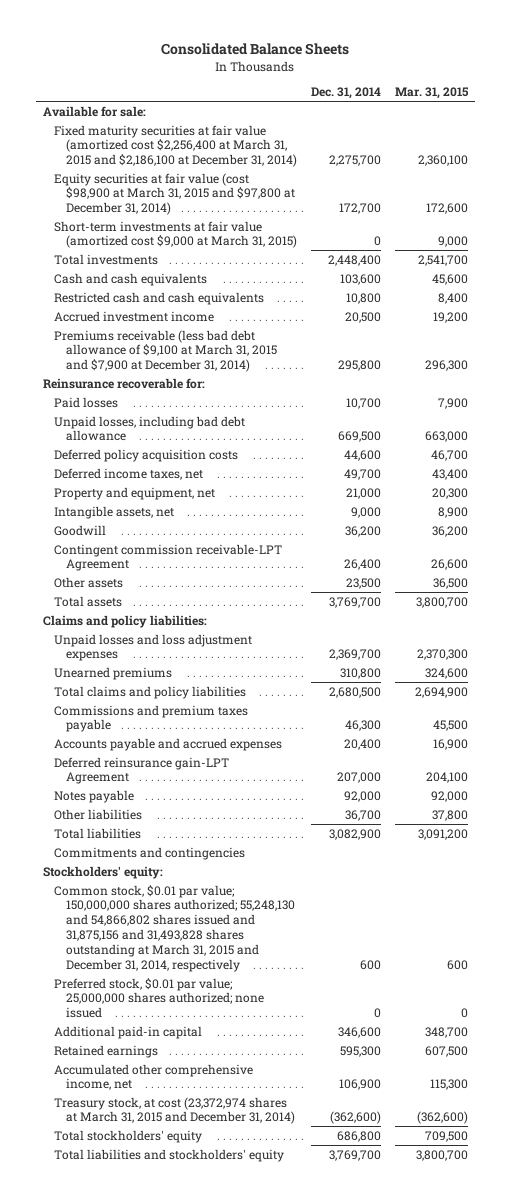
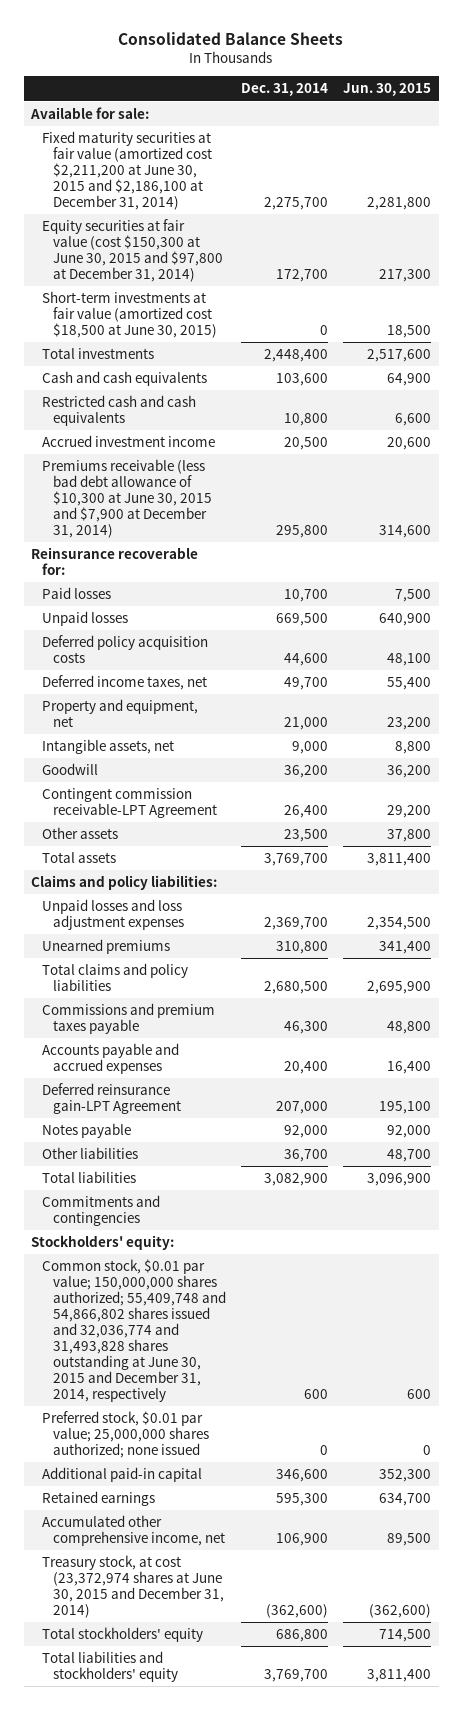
[394,87,469,100] Mar. 31, 2015 -> none
none -> [343,83,432,97] Jun. 30, 2015
[54,124,298,168] Fixed maturity securities at fair value (amortized cost $2,256,400 at March 31, 2015 and $2,186,100 at December 31, 2014) -> [41,131,212,211] Fixed maturity securities at fair value (amortized cost $2,211,200 at June 30, 2015 and $2,186,100 at December 31, 2014)
[54,172,296,216] Equity securities at fair value (cost $98,900 at March 31, 2015 and $97,800 at December 31, 2014) -> [41,219,223,283] Equity securities at fair value (cost $150,300 at June 30, 2015 and $97,800 at December 31, 2014)
[54,220,298,249] Short-term investments at fair value (amortized cost $9,000 at March 31, 2015) -> [41,291,217,339] Short-term investments at fair value (amortized cost $18,500 at June 30, 2015)
[54,329,278,373] Premiums receivable (less bad debt allowance of $9,100 at March 31, 2015 and $7,900 at December 31, 2014) -> [41,459,212,539] Premiums receivable (less bad debt allowance of $10,300 at June 30, 2015 and $7,900 at December 31, 2014)
[54,415,246,442] Unpaid losses, including bad debt allowance -> [41,611,128,627] Unpaid losses
[54,884,296,972] Common stock, $0.01 par value; 150,000,000 shares authorized; 55,248,130 and 54,866,802 shares issued and 31,875,156 and 31,493,828 shares outstanding at March 31, 2015 and December 31, 2014, respectively -> [41,1259,226,1403] Common stock, $0.01 par value; 150,000,000 shares authorized; 55,409,748 and 54,866,802 shares issued and 32,036,774 and 31,493,828 shares outstanding at June 30, 2015 and December 31, 2014, respectively
[54,1096,296,1125] Treasury stock, at cost (23,372,974 shares at March 31, 2015 and December 31, 2014) -> [41,1555,224,1619] Treasury stock, at cost (23,372,974 shares at June 30, 2015 and December 31, 2014)

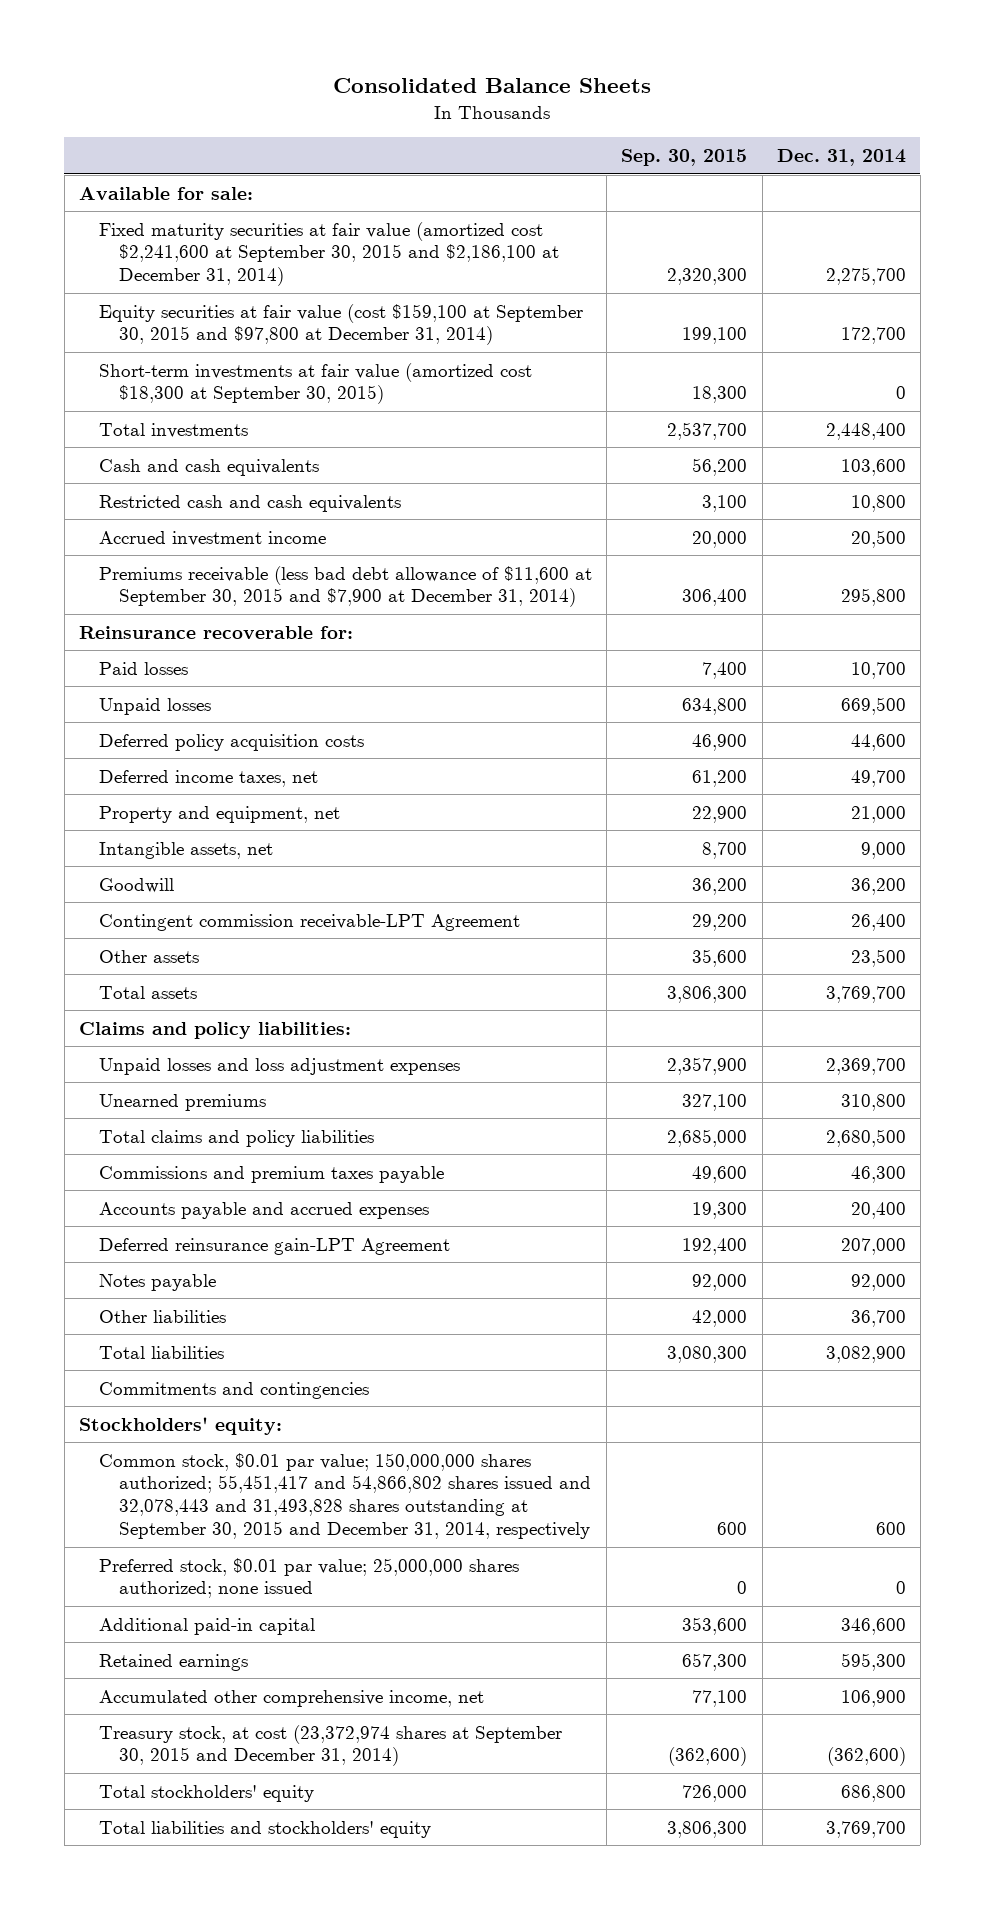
[343,83,432,97] Jun. 30, 2015 -> none
none -> [621,148,748,166] Sep. 30, 2015
[41,131,212,211] Fixed maturity securities at fair value (amortized cost $2,211,200 at June 30, 2015 and $2,186,100 at December 31, 2014) -> [99,221,560,287] Fixed maturity securities at fair value (amortized cost $2,241,600 at September 30, 2015 and $2,186,100 at December 31, 2014)
[41,219,223,283] Equity securities at fair value (cost $150,300 at June 30, 2015 and $97,800 at December 31, 2014) -> [99,303,584,346] Equity securities at fair value (cost $159,100 at September 30, 2015 and $97,800 at December 31, 2014)
[41,291,217,339] Short-term investments at fair value (amortized cost $18,500 at June 30, 2015) -> [99,362,533,405] Short-term investments at fair value (amortized cost $18,300 at September 30, 2015)
[41,459,212,539] Premiums receivable (less bad debt allowance of $10,300 at June 30, 2015 and $7,900 at December 31, 2014) -> [99,565,593,608] Premiums receivable (less bad debt allowance of $11,600 at September 30, 2015 and $7,900 at December 31, 2014)
[41,1259,226,1403] Common stock, $0.01 par value; 150,000,000 shares authorized; 55,409,748 and 54,866,802 shares issued and 32,036,774 and 31,493,828 shares outstanding at June 30, 2015 and December 31, 2014, respectively -> [99,1452,592,1540] Common stock, $0.01 par value; 150,000,000 shares authorized; 55,451,417 and 54,866,802 shares issued and 32,078,443 and 31,493,828 shares outstanding at September 30, 2015 and December 31, 2014, respectively
[41,1555,224,1619] Treasury stock, at cost (23,372,974 shares at June 30, 2015 and December 31, 2014) -> [99,1724,563,1767] Treasury stock, at cost (23,372,974 shares at September 30, 2015 and December 31, 2014)

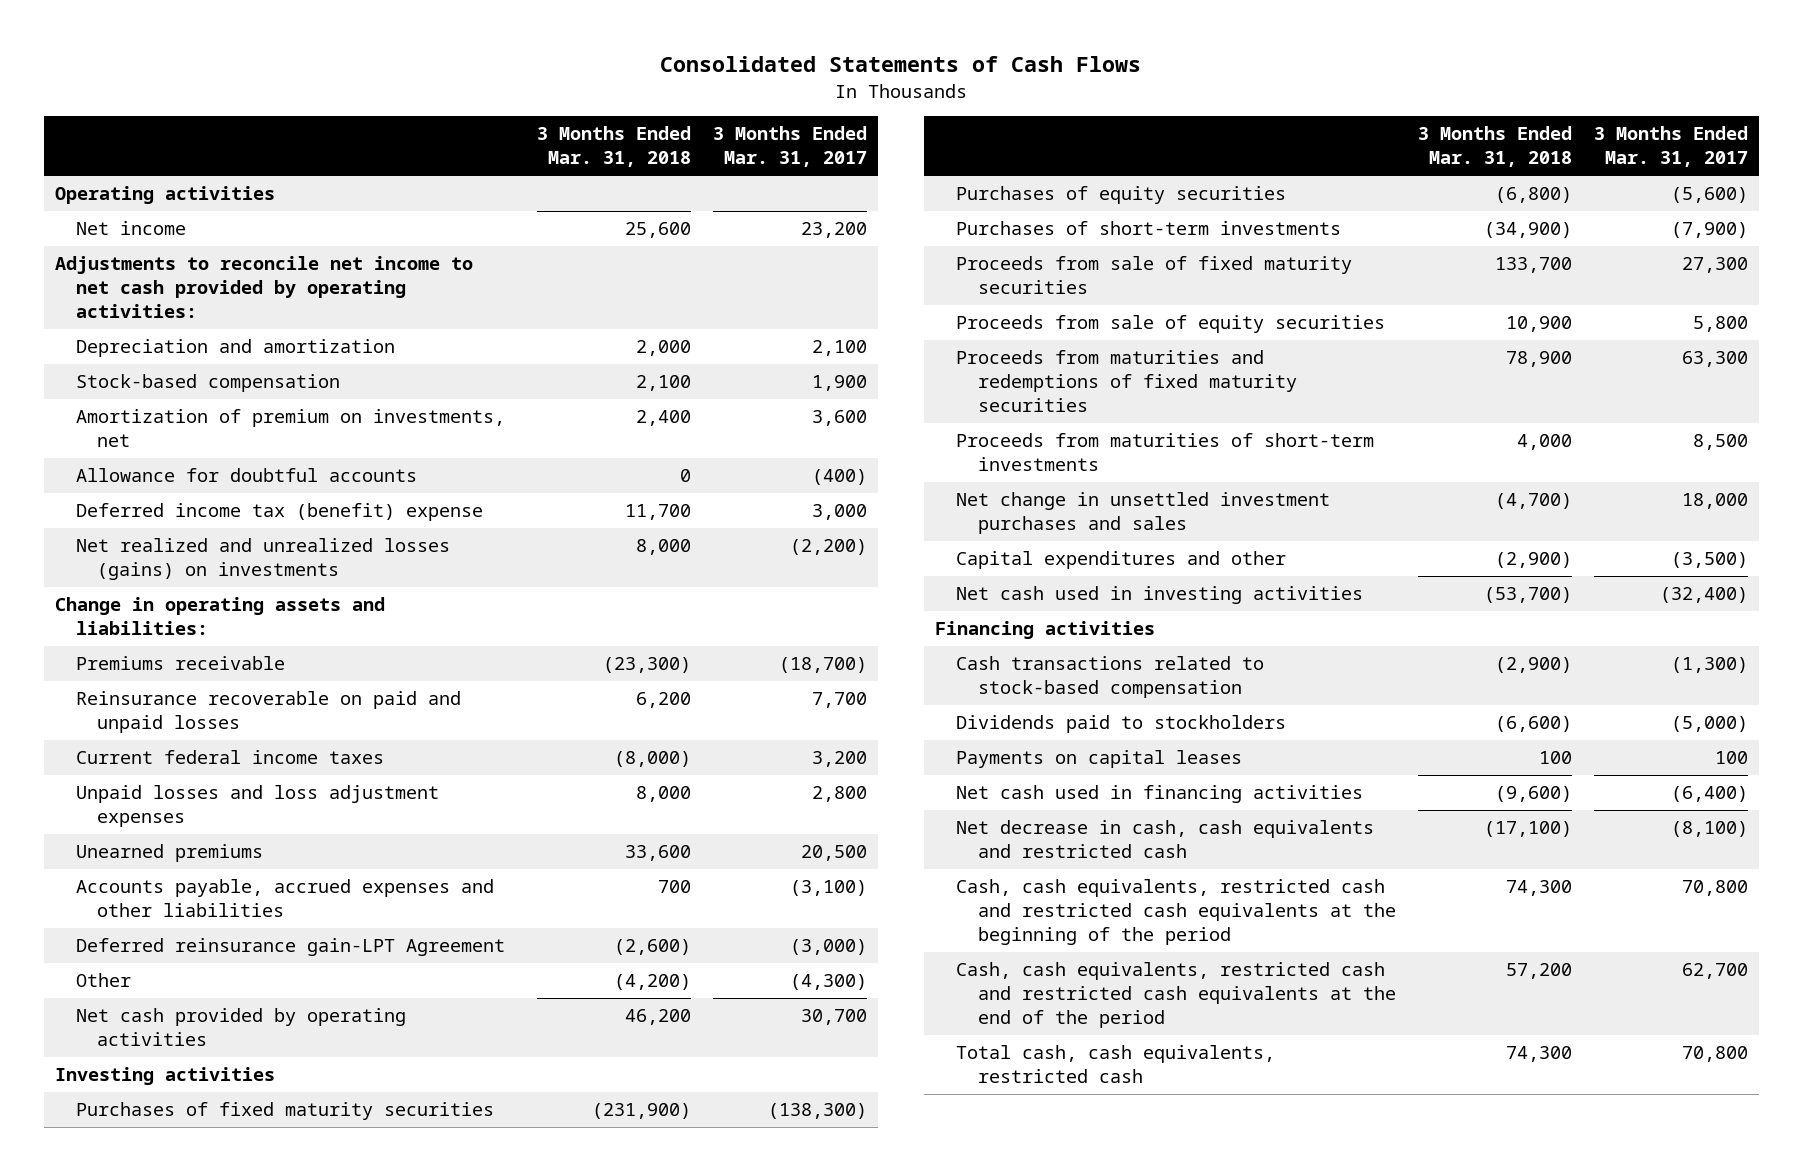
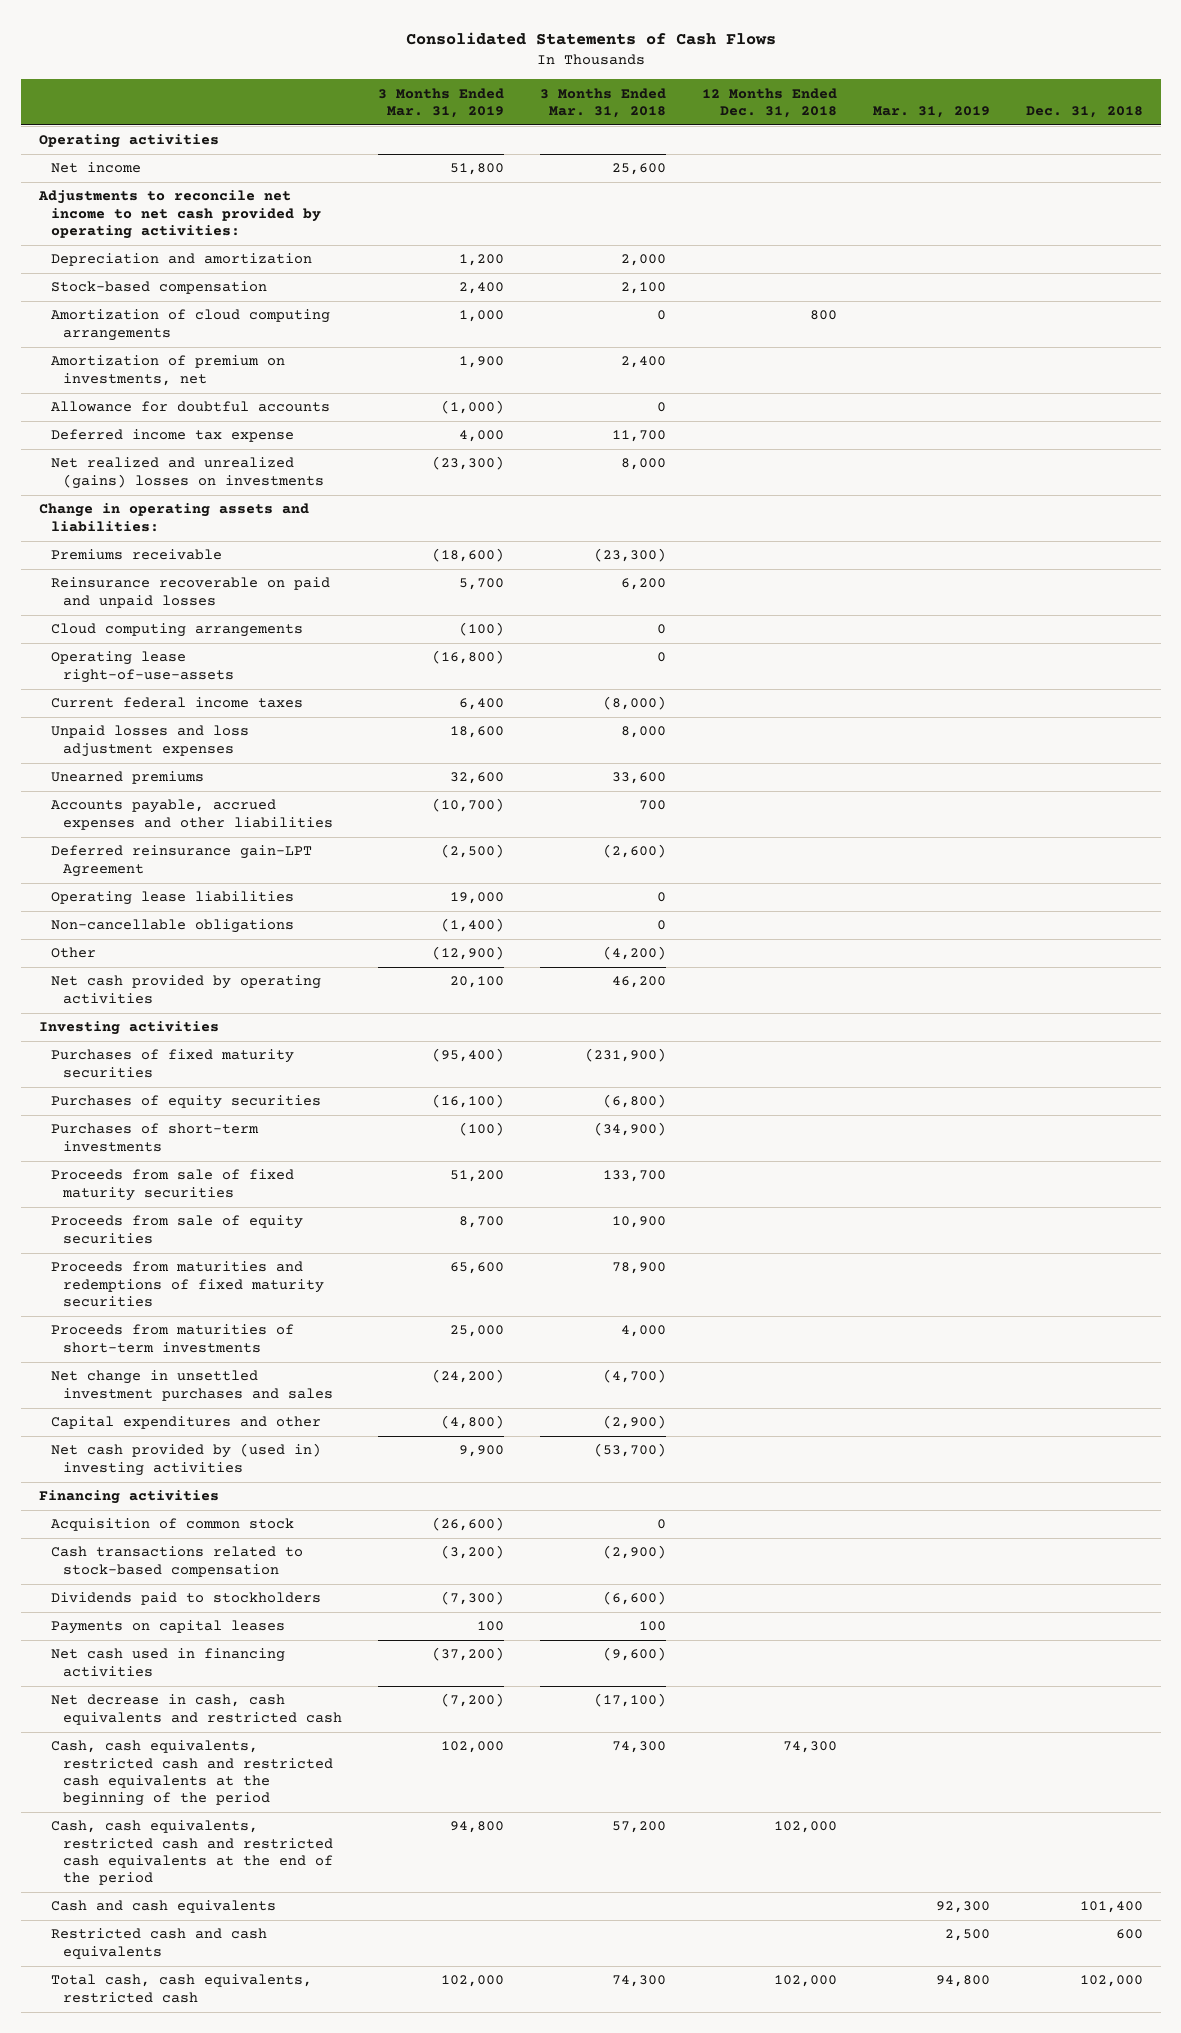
[712,126,867,168] 3 Months Ended Mar. 31, 2017 -> none
none -> [377,87,504,118] 3 Months Ended Mar. 31, 2019
none -> [701,87,837,118] 12 Months Ended Dec. 31, 2018
none -> [872,105,990,118] Mar. 31, 2019
none -> [1025,105,1143,118] Dec. 31, 2018
none -> [50,309,330,341] Amortization of cloud computing arrangements
[75,503,483,522] Deferred income tax (benefit) expense -> [50,429,294,443] Deferred income tax expense
[75,538,450,581] Net realized and unrealized losses (gains) on investments -> [50,457,324,489] Net realized and unrealized (gains) losses on investments
none -> [50,623,303,638] Cloud computing arrangements
none -> [50,651,234,683] Operating lease right-of-use-assets
none -> [50,891,294,906] Operating lease liabilities
none -> [50,919,294,934] Non-cancellable obligations
[956,586,1364,605] Net cash used in investing activities -> [50,1443,321,1476] Net cash provided by (used in) investing activities
none -> [50,1518,294,1532] Acquisition of common stock
none -> [50,1900,276,1914] Cash and cash equivalents
none -> [50,1928,267,1959] Restricted cash and cash equivalents

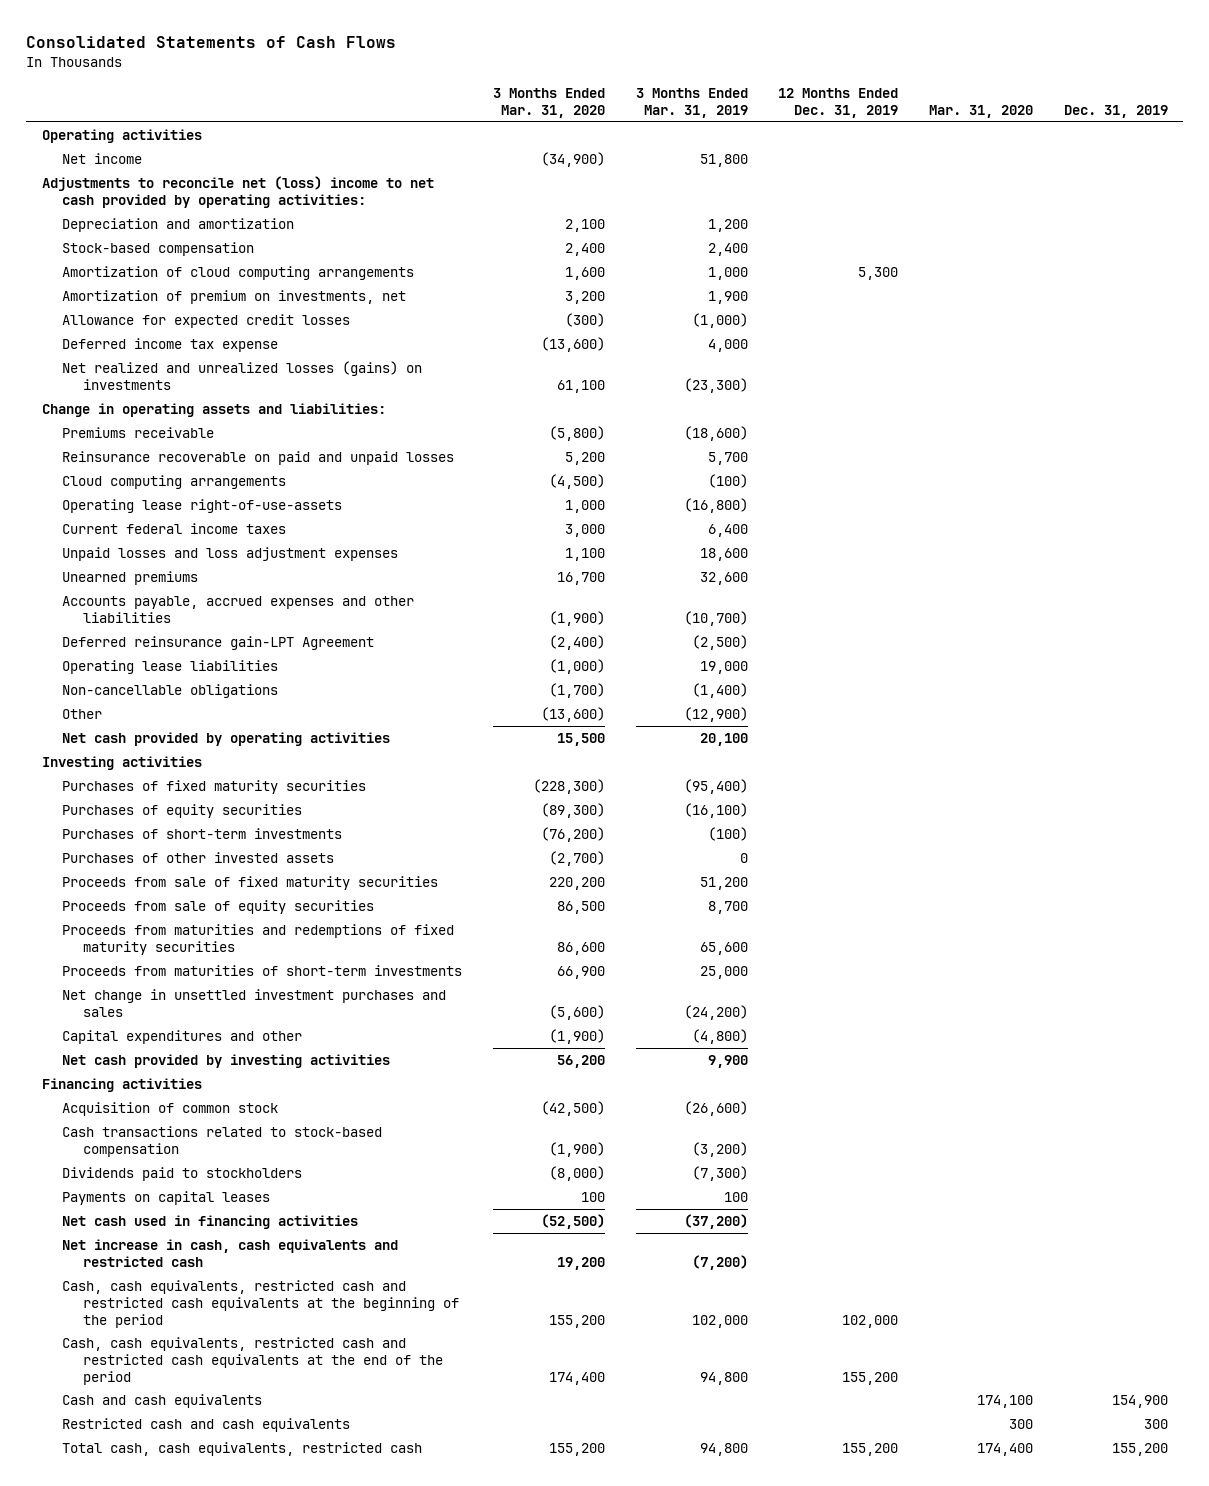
[539,87,666,118] 3 Months Ended Mar. 31, 2018 -> none
[701,87,837,118] 12 Months Ended Dec. 31, 2018 -> none
[872,105,990,118] Mar. 31, 2019 -> none
[1025,105,1143,118] Dec. 31, 2018 -> none
none -> [492,88,605,118] 3 Months Ended Mar. 31, 2020
none -> [778,88,899,118] 12 Months Ended Dec. 31, 2019
none -> [928,104,1033,118] Mar. 31, 2020
none -> [1063,104,1168,118] Dec. 31, 2019
[37,190,321,239] Adjustments to reconcile net income to net cash provided by operating activities: -> [41,176,434,208] Adjustments to reconcile net (loss) income to net cash provided by operating activities:
[50,401,330,413] Allowance for doubtful accounts -> [62,314,351,329] Allowance for expected credit losses
[50,457,324,489] Net realized and unrealized (gains) losses on investments -> [62,361,423,390] Net realized and unrealized losses (gains) on investments
none -> [62,852,335,864] Purchases of other invested assets
[50,1443,321,1476] Net cash provided by (used in) investing activities -> [62,1054,391,1069] Net cash provided by investing activities
[50,1694,342,1725] Net decrease in cash, cash equivalents and restricted cash -> [62,1239,399,1267] Net increase in cash, cash equivalents and restricted cash
[440,1975,504,1988] 102,000 -> [699,1443,748,1457] 94,800

